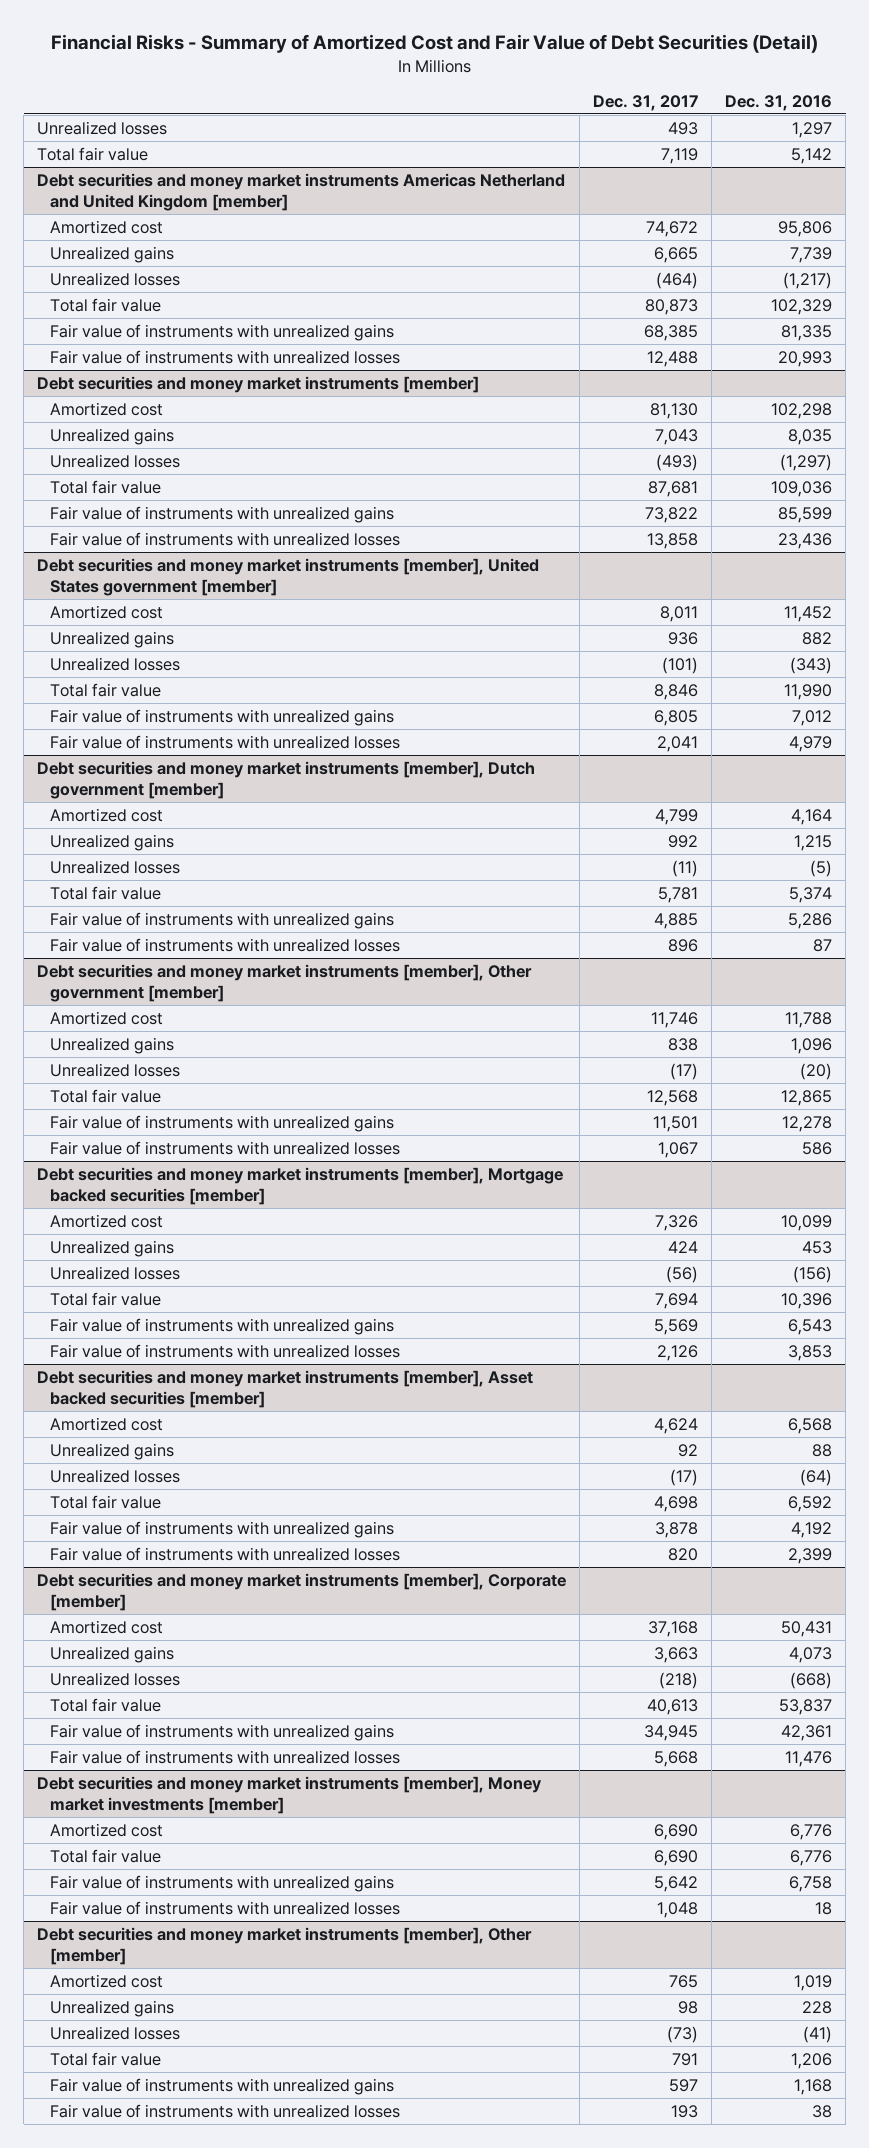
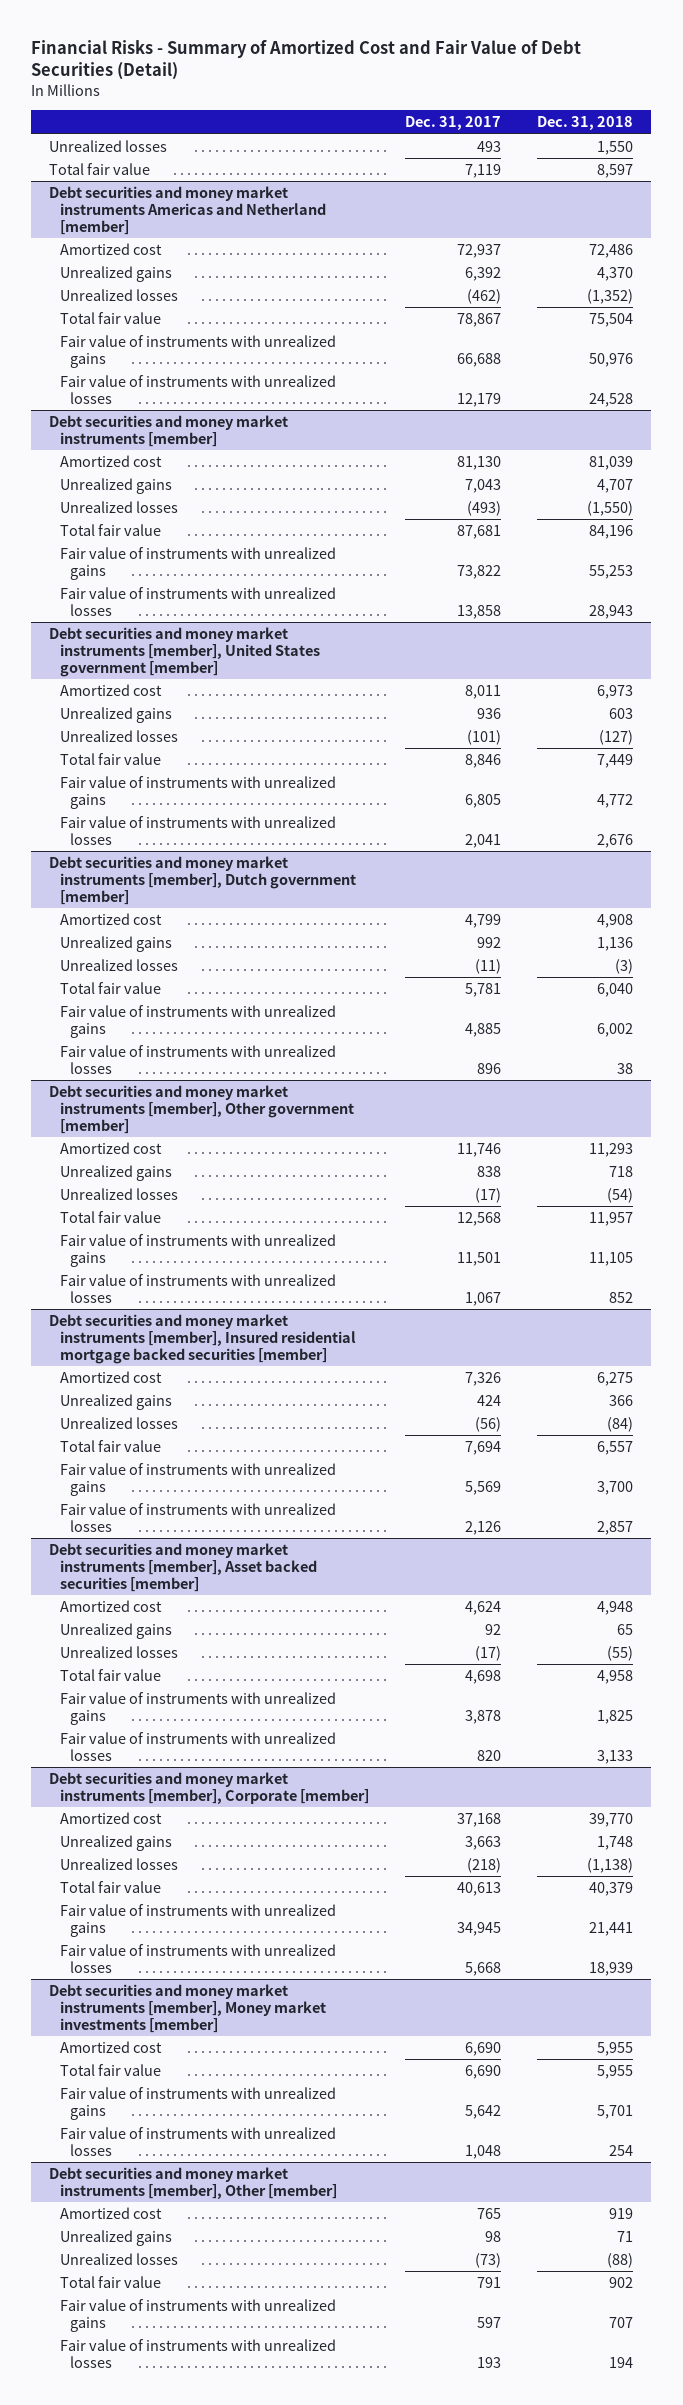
[725,94,833,111] Dec. 31, 2016 -> none
none -> [537,116,634,131] Dec. 31, 2018
[37,172,566,212] Debt securities and money market instruments Americas Netherland and United Kingdom [member] -> [49,186,326,235] Debt securities and money market instruments Americas and Netherland [member]
[646,220,699,237] 74,672 -> [457,244,502,259] 72,937
[654,246,699,263] 6,665 -> [465,267,502,282] 6,392
[656,271,699,289] (464) -> [467,289,502,305] (462)
[645,298,699,315] 80,873 -> [457,313,502,328] 78,867
[644,324,699,341] 68,385 -> [457,352,502,367] 66,688
[647,350,699,367] 12,488 -> [457,392,502,407] 12,179
[37,1166,564,1206] Debt securities and money market instruments [member], Mortgage backed securities [member] -> [49,1314,356,1364] Debt securities and money market instruments [member], Insured residential mortgage backed securities [member]

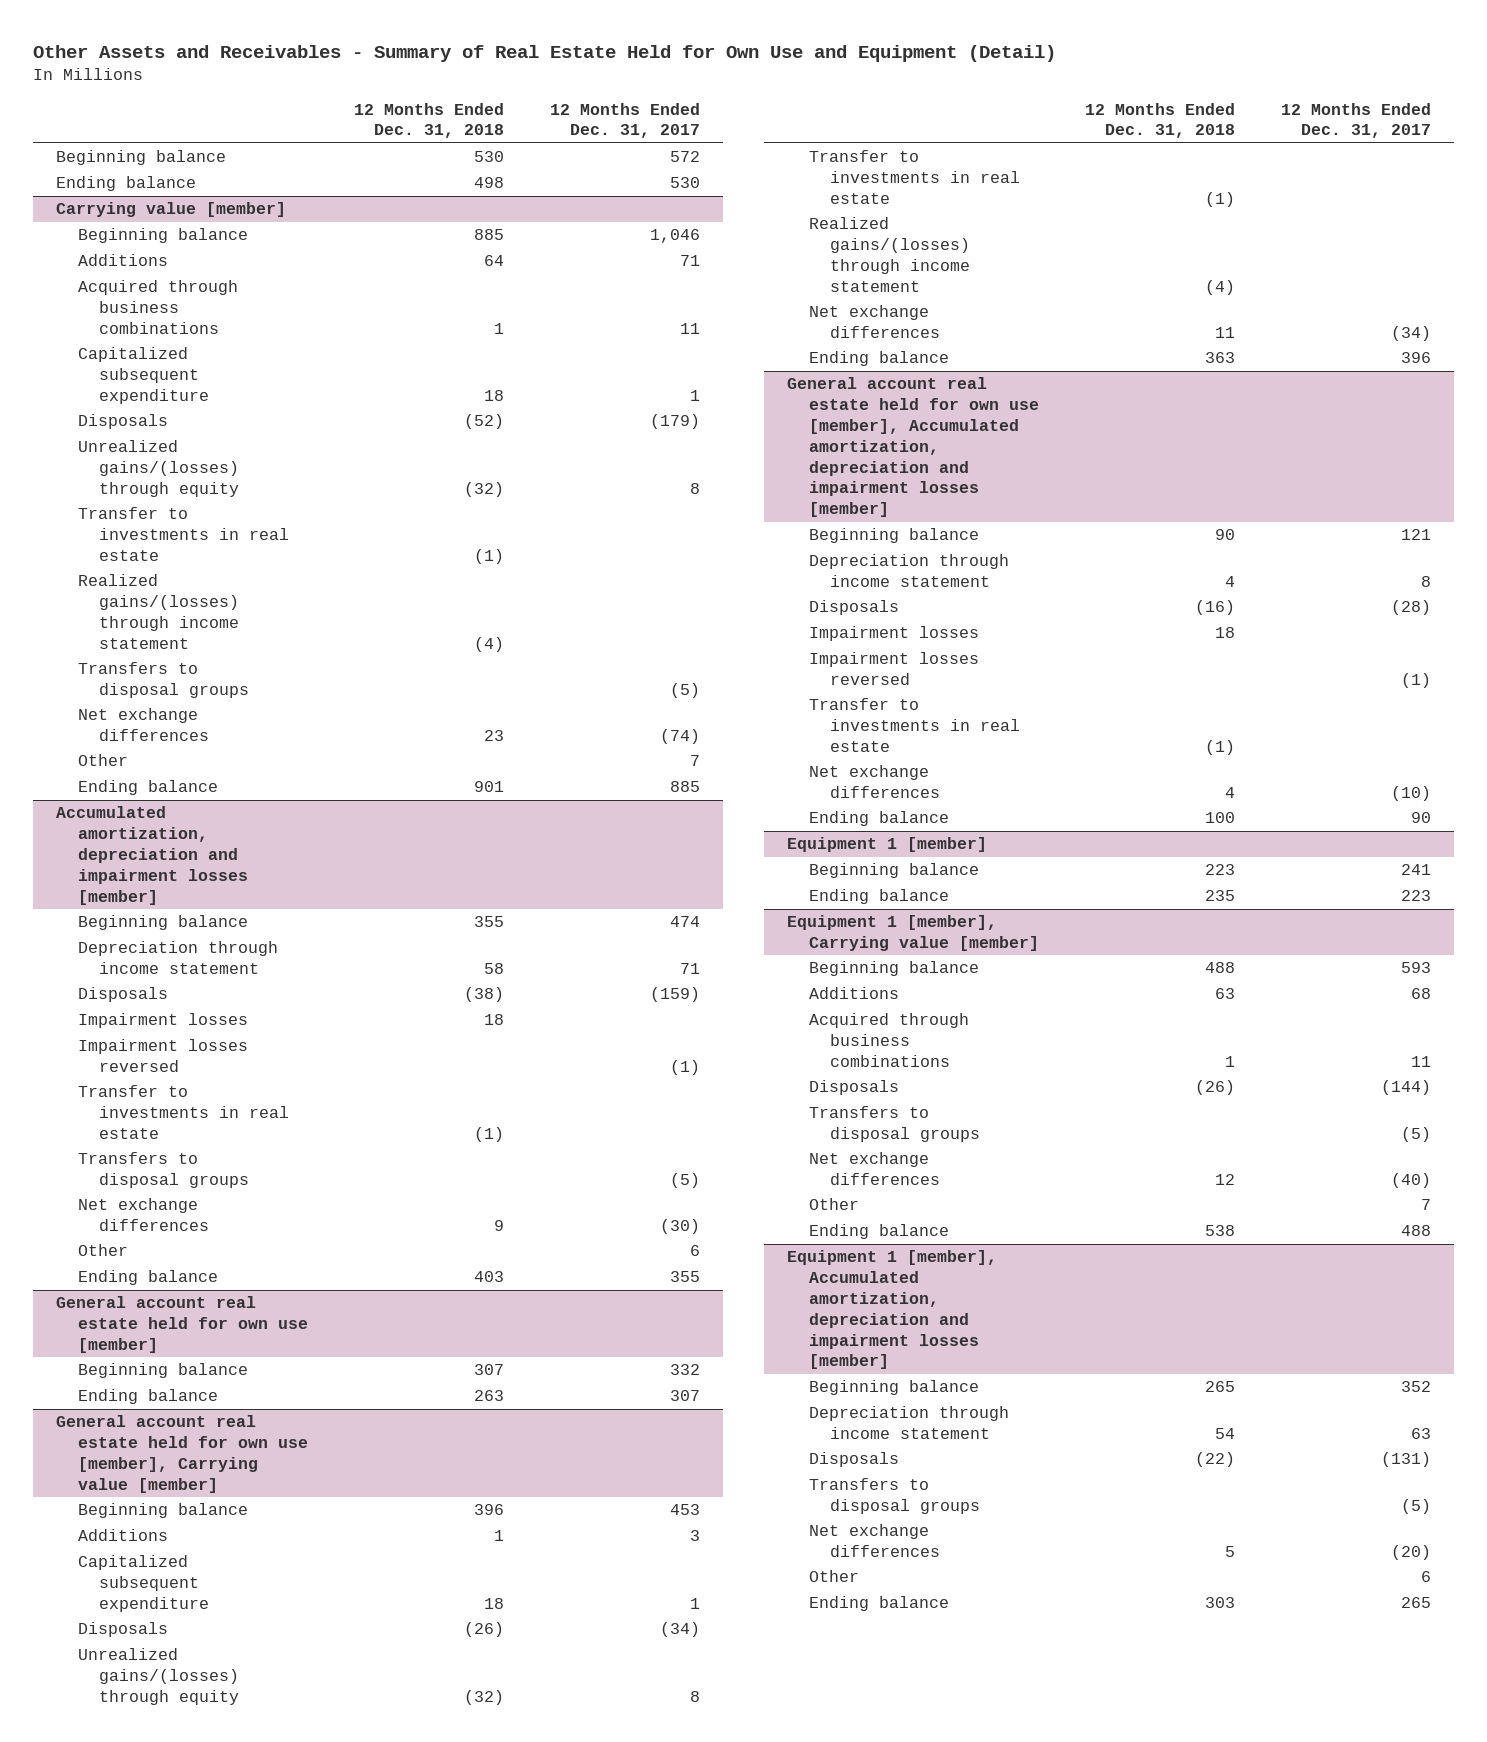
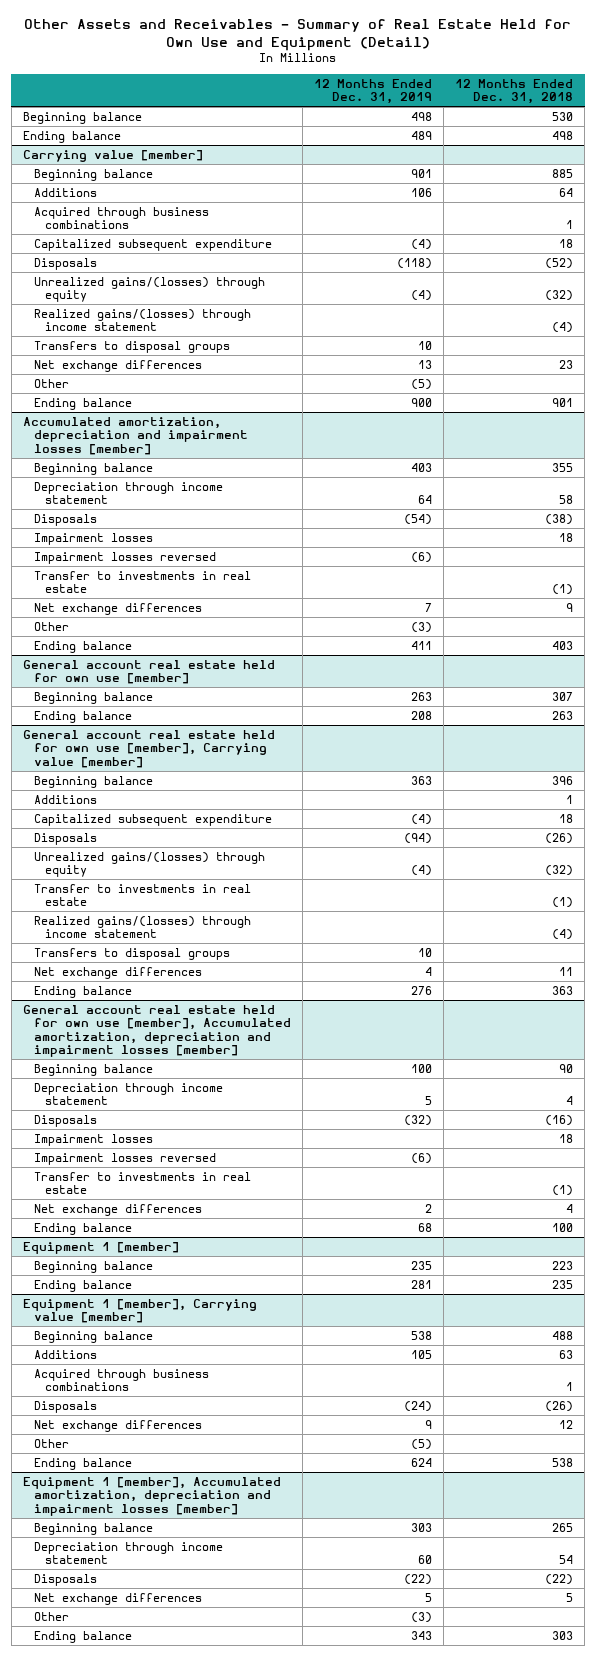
[549,102,700,139] 12 Months Ended Dec. 31, 2017 -> none
none -> [313,78,432,105] 12 Months Ended Dec. 31, 2019
[77,507,290,561] Transfer to investments in real estate -> none
[77,1152,250,1189] Transfers to disposal groups -> none
none -> [33,947,230,960] Transfers to disposal groups
[808,1106,981,1143] Transfers to disposal groups -> none
[808,1478,981,1515] Transfers to disposal groups -> none

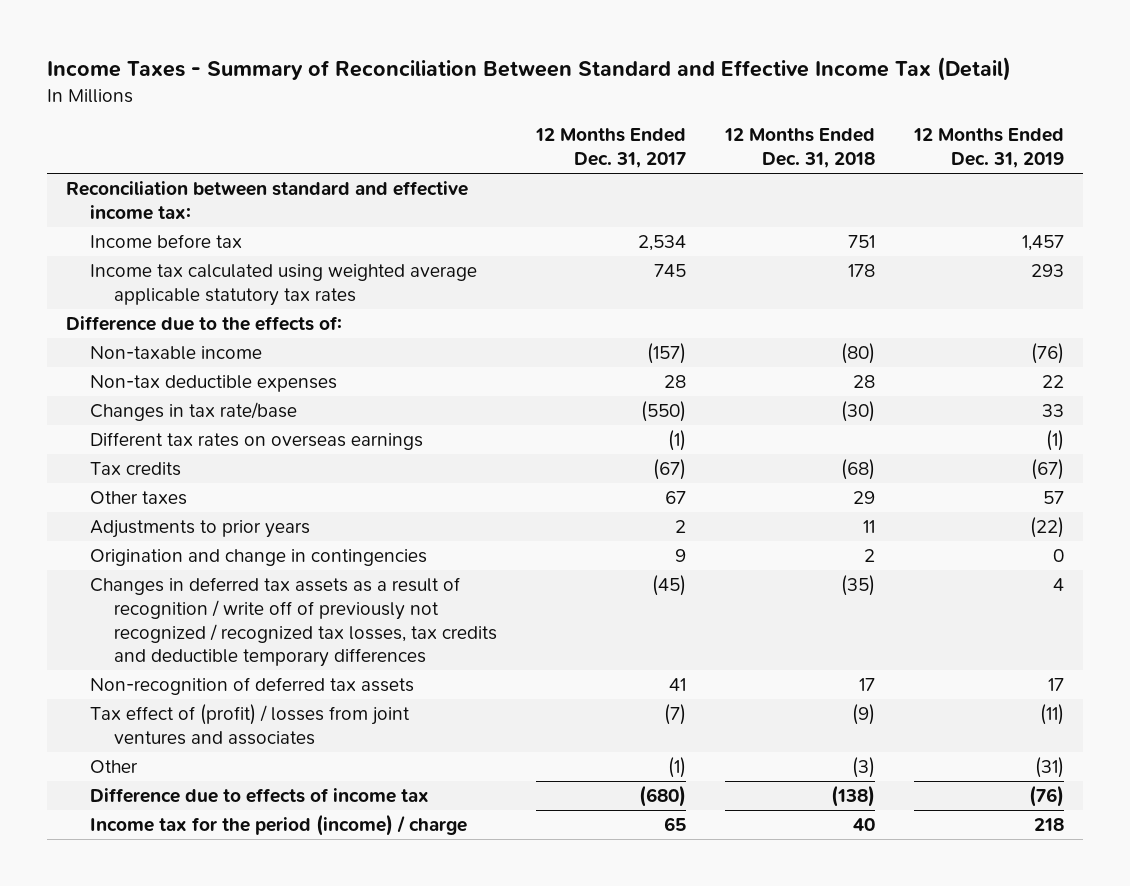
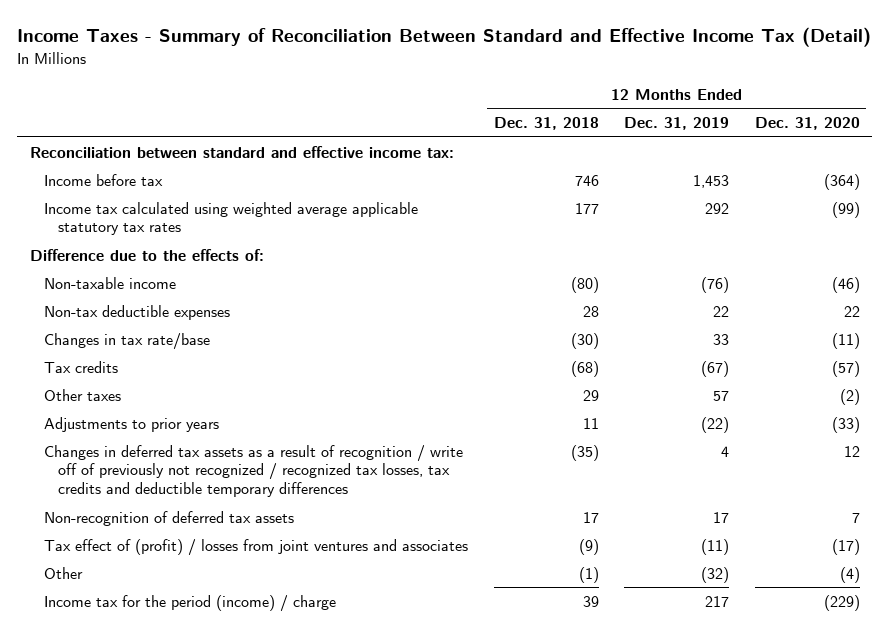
[534,128,686,169] 12 Months Ended Dec. 31, 2017 -> none
none -> [754,117,860,131] Dec. 31, 2020
[847,234,875,248] 751 -> [574,174,599,186] 746
[1021,234,1064,251] 1,457 -> [693,174,730,188] 1,453
[847,263,875,277] 178 -> [574,202,599,214] 177
[1030,263,1064,277] 293 -> [705,202,730,214] 292
[90,431,424,450] Different tax rates on overseas earnings -> none
[90,548,428,566] Origination and change in contingencies -> none
[90,787,430,803] Difference due to effects of income tax -> none
[851,756,875,778] (3) -> [578,566,599,583] (1)
[1034,756,1064,778] (31) -> [701,566,730,583] (32)
[852,817,875,831] 40 -> [582,595,599,607] 39
[1033,817,1064,831] 218 -> [705,595,730,607] 217

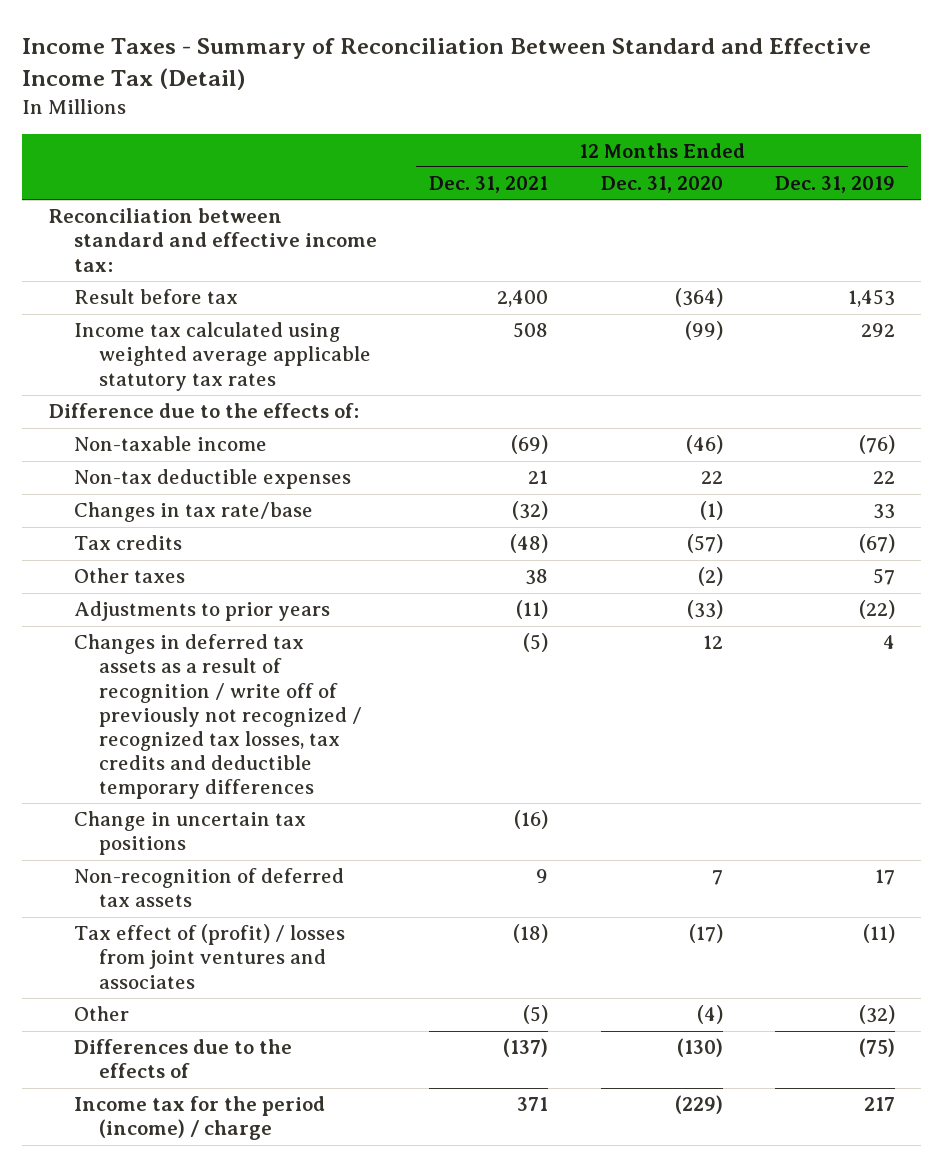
[493,117,599,131] Dec. 31, 2018 -> none
none -> [429,176,549,194] Dec. 31, 2021
[44,173,164,186] Income before tax -> [73,289,238,305] Result before tax
[831,332,860,349] (11) -> [699,501,723,521] (1)
none -> [73,811,306,856] Change in uncertain tax positions
none -> [73,1039,292,1079] Differences due to the effects of

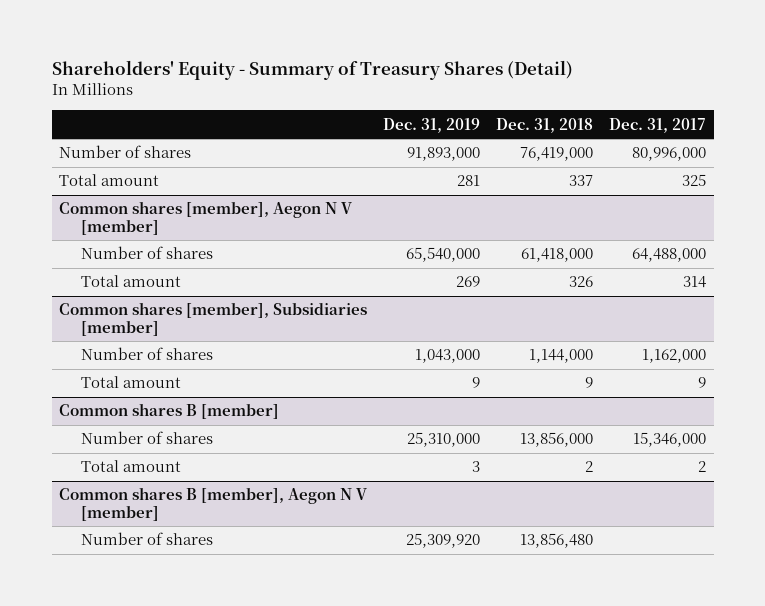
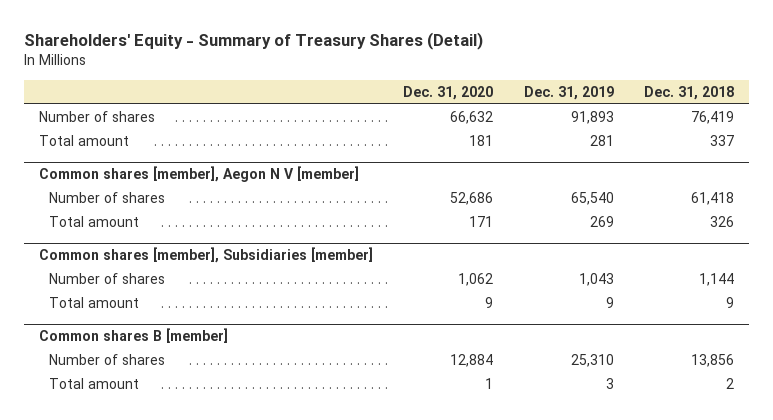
[608,117,706,133] Dec. 31, 2017 -> none
none -> [403,85,494,100] Dec. 31, 2020
[407,147,481,162] 91,893,000 -> [570,111,614,125] 91,893
[520,147,594,162] 76,419,000 -> [690,111,734,125] 76,419
[406,247,481,263] 65,540,000 -> [570,192,614,206] 65,540
[521,248,594,263] 61,418,000 -> [690,192,734,206] 61,418
[415,349,481,364] 1,043,000 -> [578,273,614,287] 1,043
[529,349,594,364] 1,144,000 -> [698,273,734,287] 1,144
[407,432,481,448] 25,310,000 -> [570,354,614,368] 25,310
[520,432,594,448] 13,856,000 -> [690,354,734,368] 13,856
[59,487,368,521] Common shares B [member], Aegon N V [member] -> none
[81,532,214,546] Number of shares -> none

